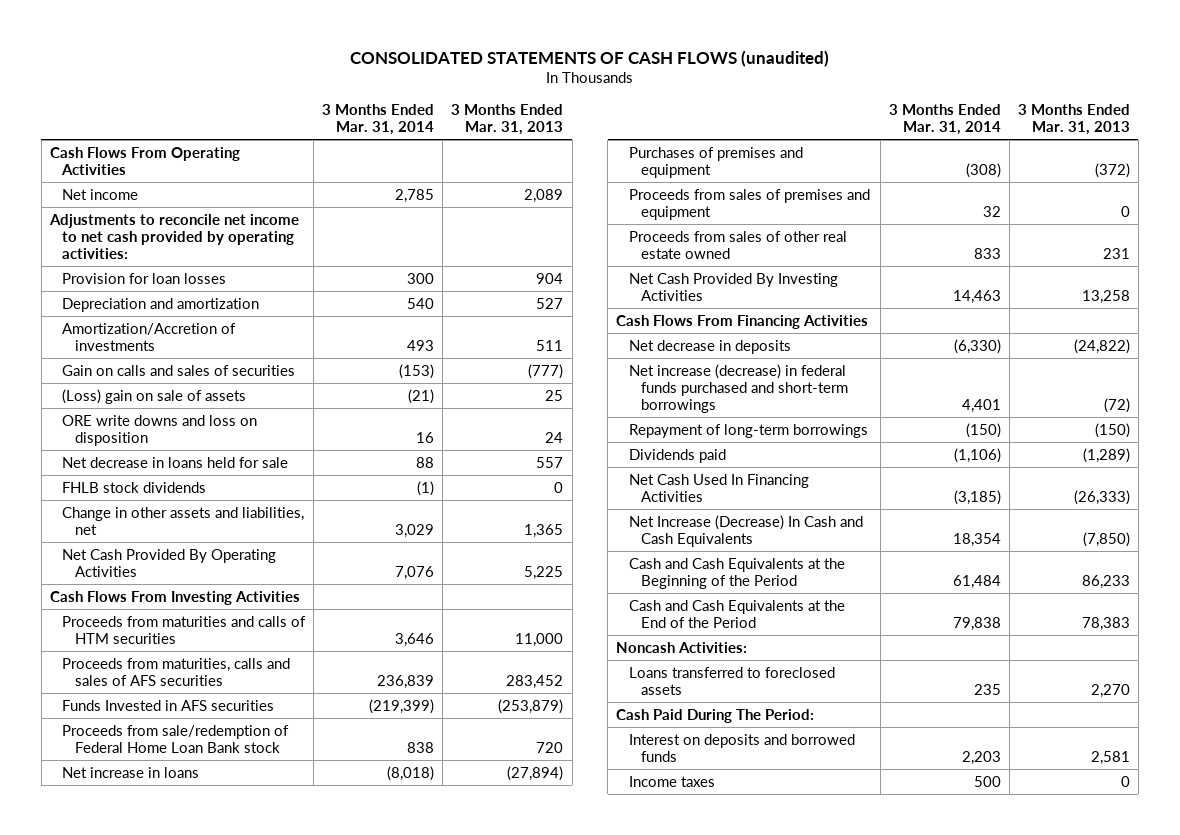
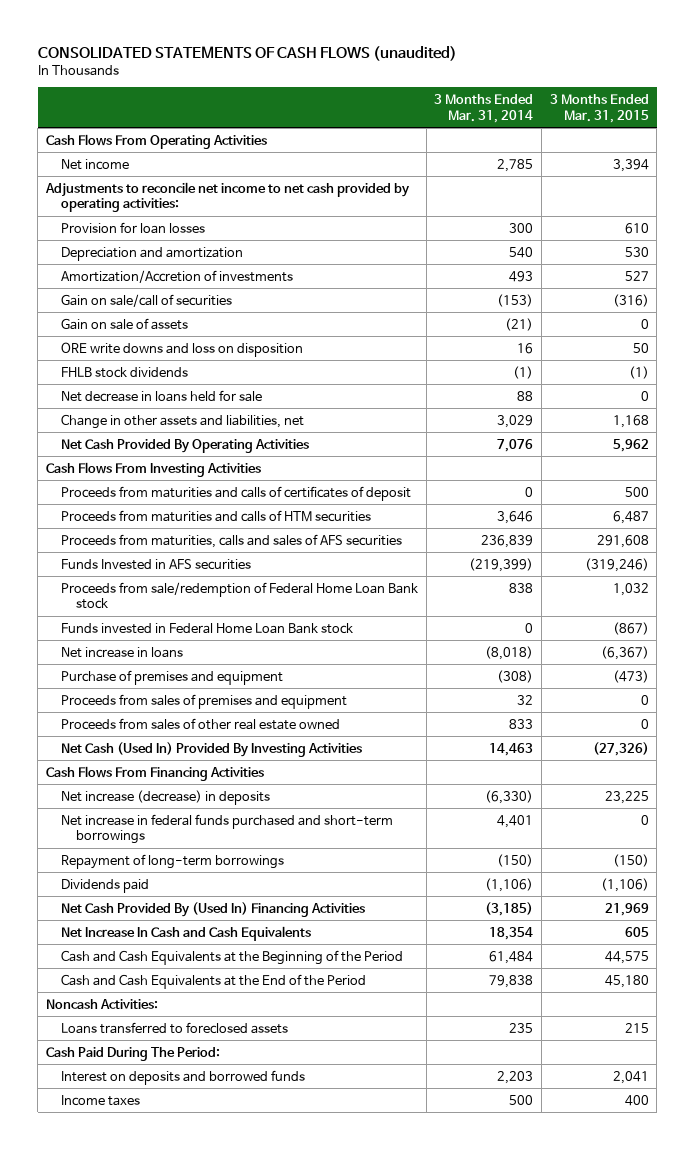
[451,104,564,135] 3 Months Ended Mar. 31, 2013 -> none
none -> [549,94,649,123] 3 Months Ended Mar. 31, 2015
[62,364,296,376] Gain on calls and sales of securities -> [61,293,233,307] Gain on sale/call of securities
[62,388,247,404] (Loss) gain on sale of assets -> [61,317,189,330] Gain on sale of assets
[62,456,289,468] Net decrease in loans held for sale -> [61,389,263,402] Net decrease in loans held for sale
none -> [61,485,412,501] Proceeds from maturities and calls of certificates of deposit
none -> [61,622,354,634] Funds invested in Federal Home Loan Bank stock
[628,146,803,178] Purchases of premises and equipment -> [61,669,284,685] Purchase of premises and equipment
[628,272,838,301] Net Cash Provided By Investing Activities -> [61,741,363,757] Net Cash (Used In) Provided By Investing Activities
[628,339,791,354] Net decrease in deposits -> [61,789,271,805] Net increase (decrease) in deposits
[628,363,849,413] Net increase (decrease) in federal funds purchased and short-term borrowings -> [61,813,394,845] Net increase in federal funds purchased and short-term borrowings
[628,473,809,502] Net Cash Used In Financing Activities -> [61,901,366,917] Net Cash Provided By (Used In) Financing Activities
[628,514,863,547] Net Increase (Decrease) In Cash and Cash Equivalents -> [61,925,312,941] Net Increase In Cash and Cash Equivalents

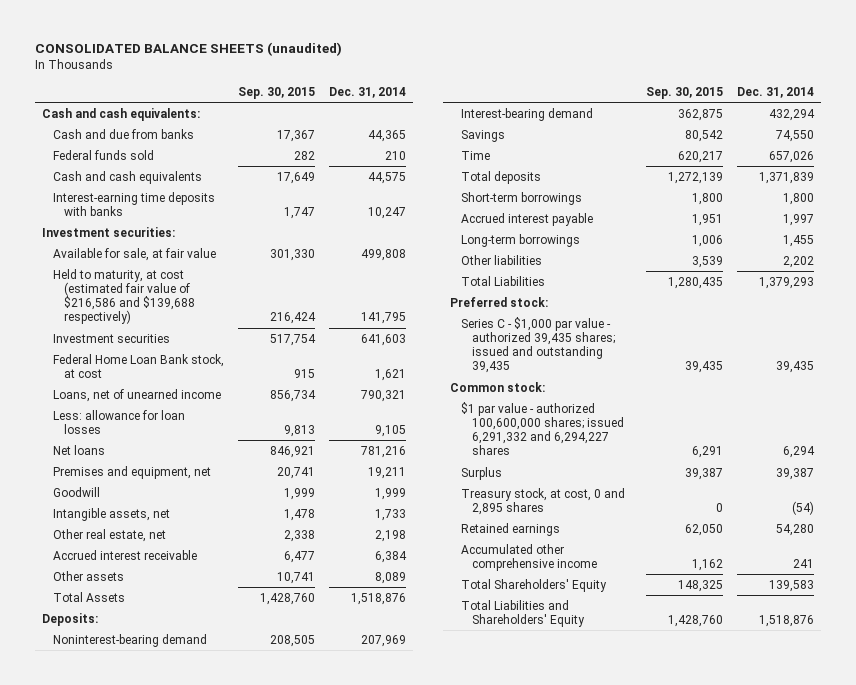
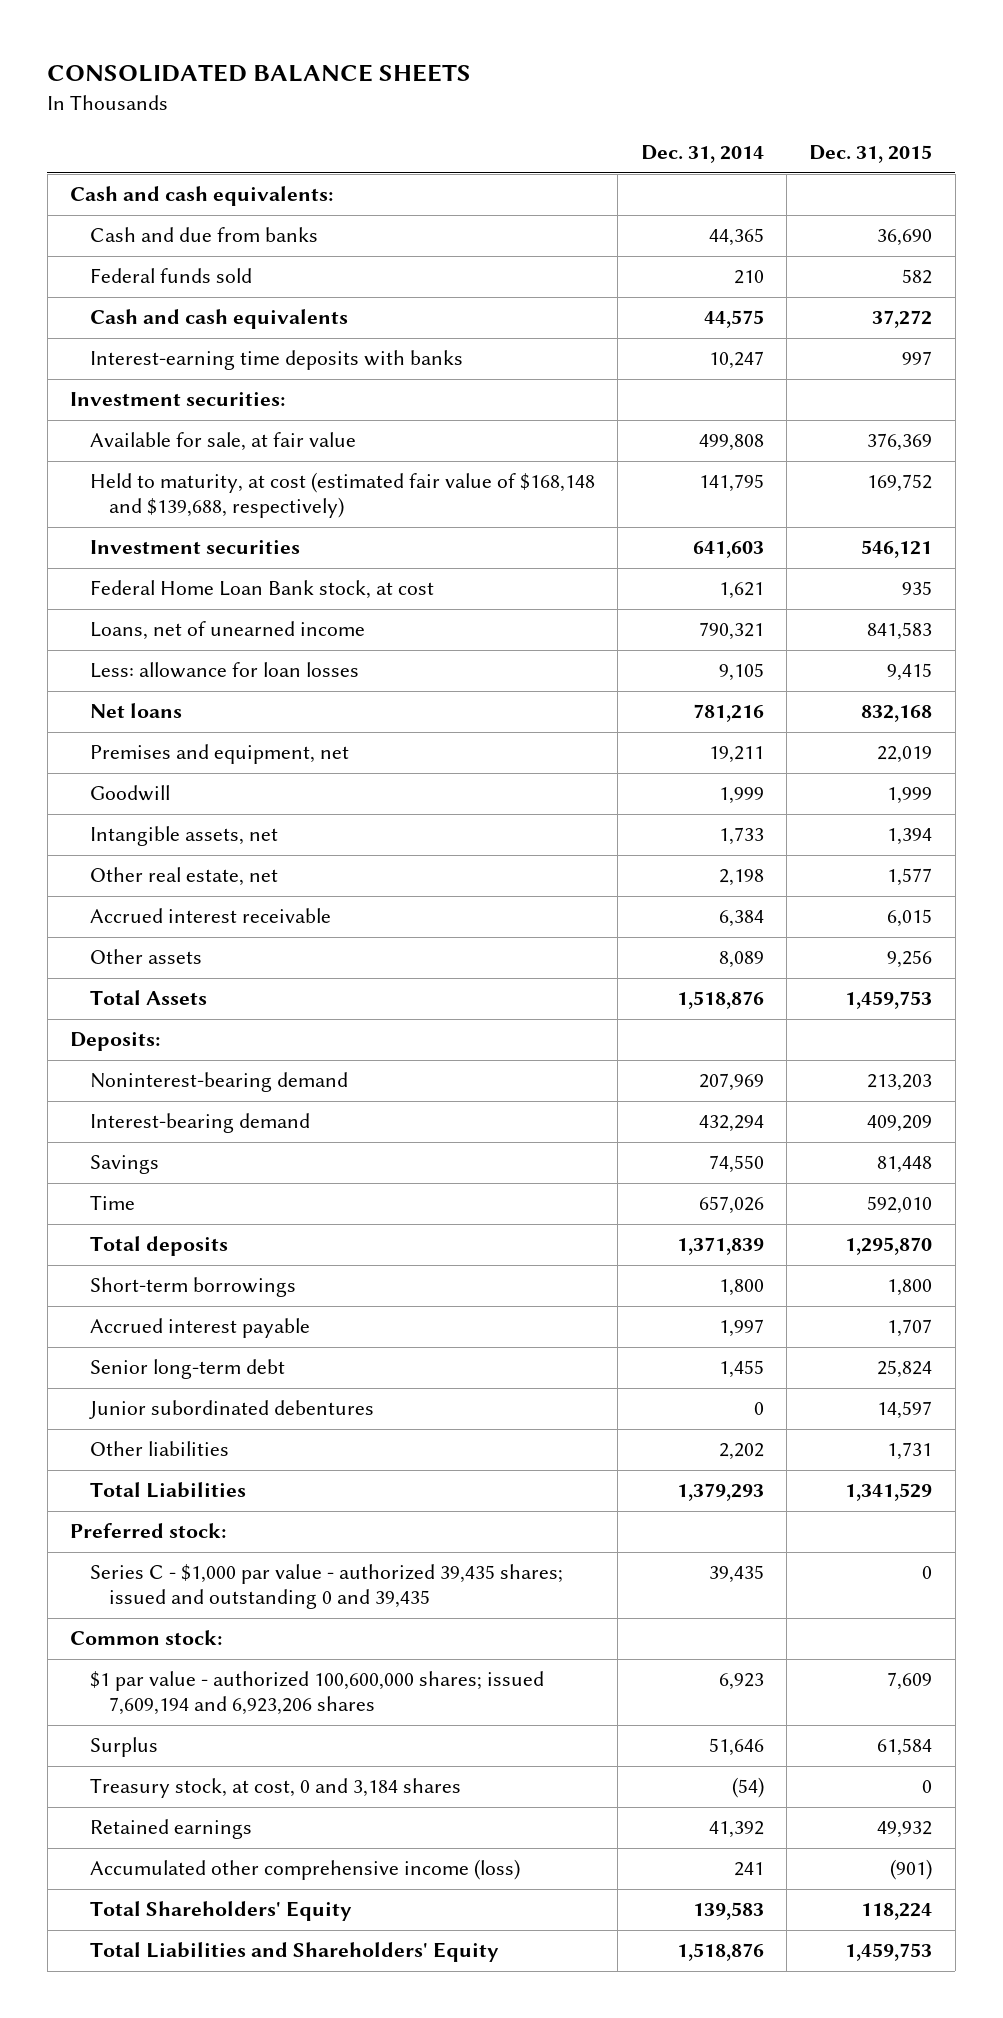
[34,42,342,57] CONSOLIDATED BALANCE SHEETS (unaudited) -> [47,63,472,82] CONSOLIDATED BALANCE SHEETS
[237,86,315,99] Sep. 30, 2015 -> none
none -> [809,145,933,164] Dec. 31, 2015
[52,268,196,325] Held to maturity, at cost (estimated fair value of $216,586 and $139,688 respectively) -> [89,472,595,519] Held to maturity, at cost (estimated fair value of $168,148 and $139,688, respectively)
[461,233,581,247] Long-term borrowings -> [89,1359,285,1380] Senior long-term debt
none -> [88,1400,374,1420] Junior subordinated debentures
[461,316,616,374] Series C - $1,000 par value - authorized 39,435 shares; issued and outstanding 39,435 -> [89,1564,563,1610] Series C - $1,000 par value - authorized 39,435 shares; issued and outstanding 0 and 39,435
[461,401,625,456] $1 par value - authorized 100,600,000 shares; issued 6,291,332 and 6,294,227 shares -> [89,1671,544,1716] $1 par value - authorized 100,600,000 shares; issued 7,609,194 and 6,923,206 shares
[783,446,816,459] 6,294 -> [718,1673,764,1691] 6,923
[776,467,815,480] 39,387 -> [708,1738,764,1757] 51,646
[461,487,626,515] Treasury stock, at cost, 0 and 2,895 shares -> [89,1778,461,1799] Treasury stock, at cost, 0 and 3,184 shares
[776,523,815,536] 54,280 -> [708,1821,764,1839] 41,392
[461,543,598,571] Accumulated other comprehensive income -> [89,1859,520,1881] Accumulated other comprehensive income (loss)

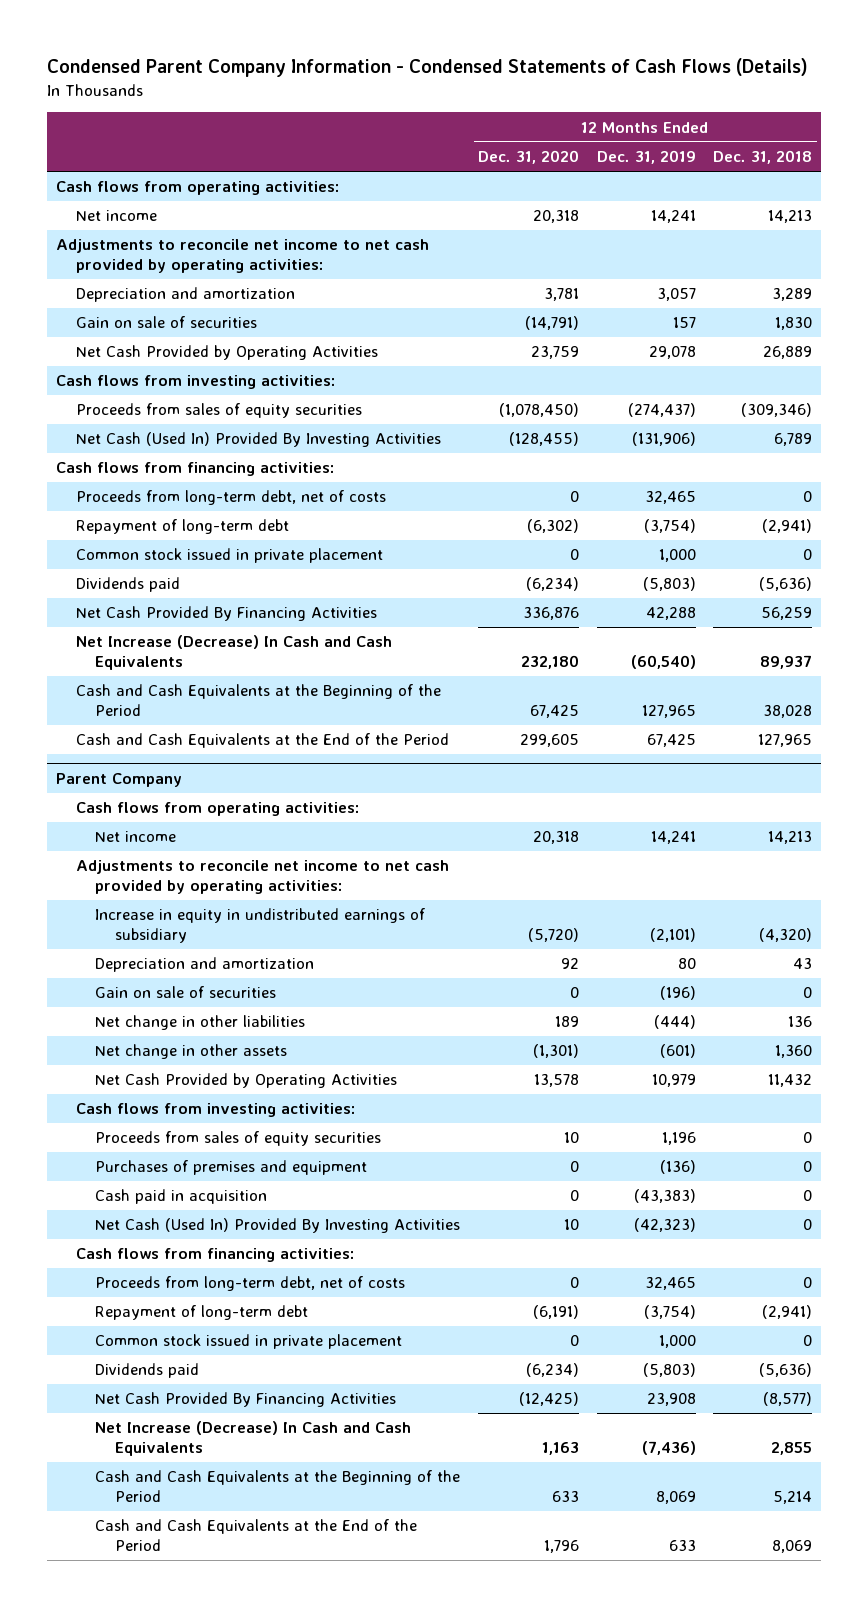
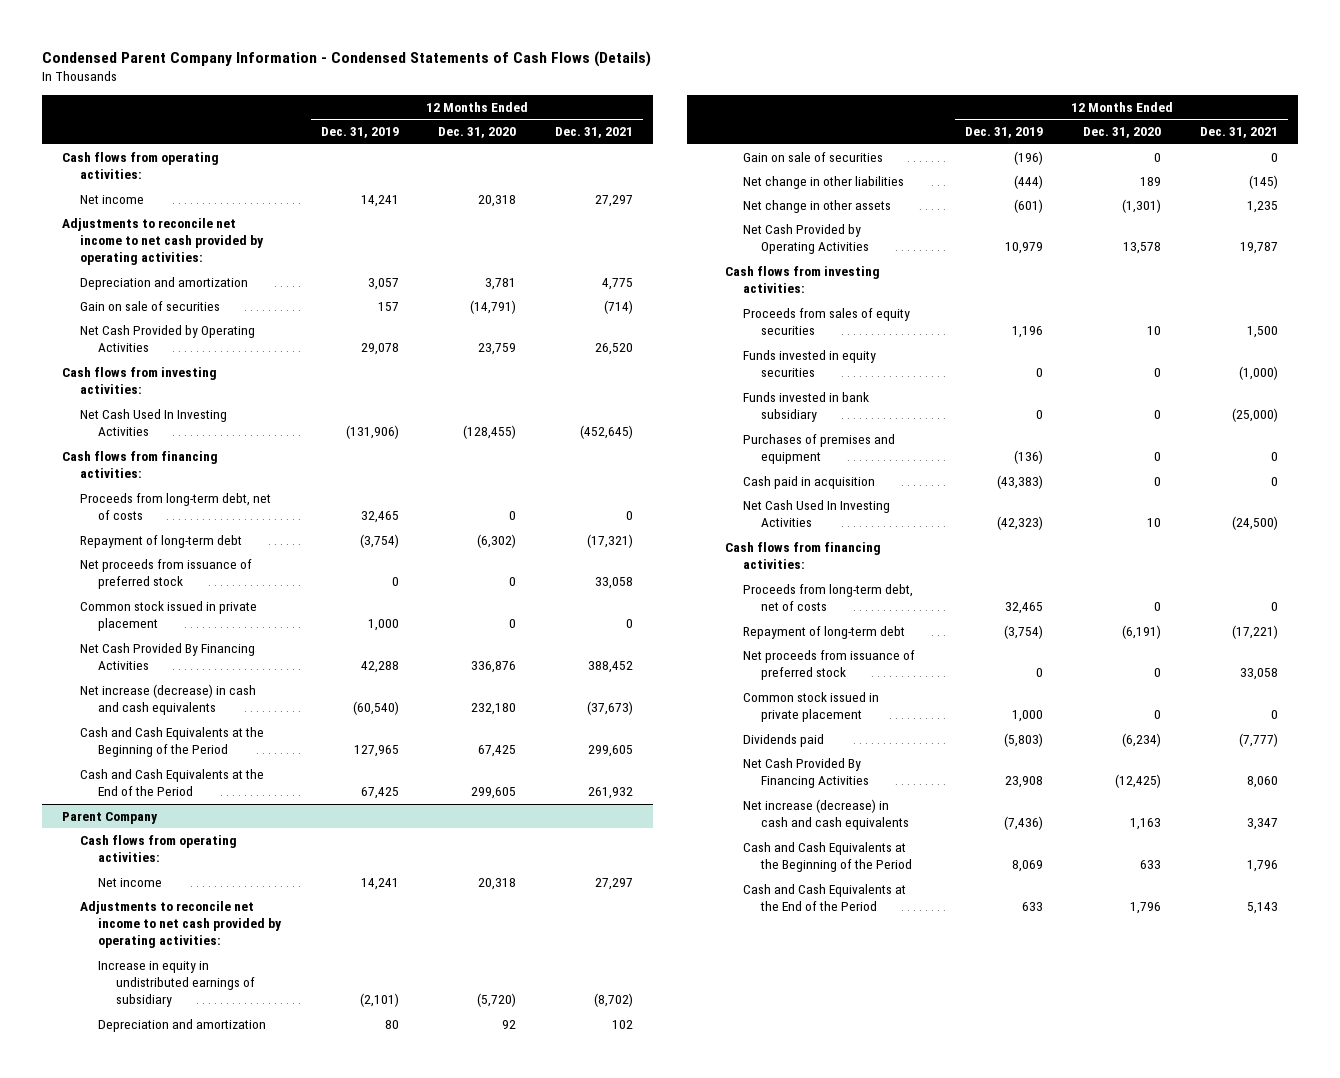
[713,150,813,165] Dec. 31, 2018 -> none
none -> [555,127,634,139] Dec. 31, 2021
[75,403,362,419] Proceeds from sales of equity securities -> none
[75,432,441,448] Net Cash (Used In) Provided By Investing Activities -> [80,408,228,437] Net Cash Used In Investing Activities
none -> [80,558,253,590] Net proceeds from issuance of preferred stock
[75,577,180,593] Dividends paid -> none
[75,635,392,670] Net Increase (Decrease) In Cash and Cash Equivalents -> [80,683,257,716] Net increase (decrease) in cash and cash equivalents
none -> [742,349,876,378] Funds invested in equity securities
none -> [742,391,869,423] Funds invested in bank subsidiary
[95,1218,461,1234] Net Cash (Used In) Provided By Investing Activities -> [742,499,890,528] Net Cash Used In Investing Activities
none -> [742,649,915,681] Net proceeds from issuance of preferred stock
[95,1421,412,1456] Net Increase (Decrease) In Cash and Cash Equivalents -> [742,798,910,831] Net increase (decrease) in cash and cash equivalents

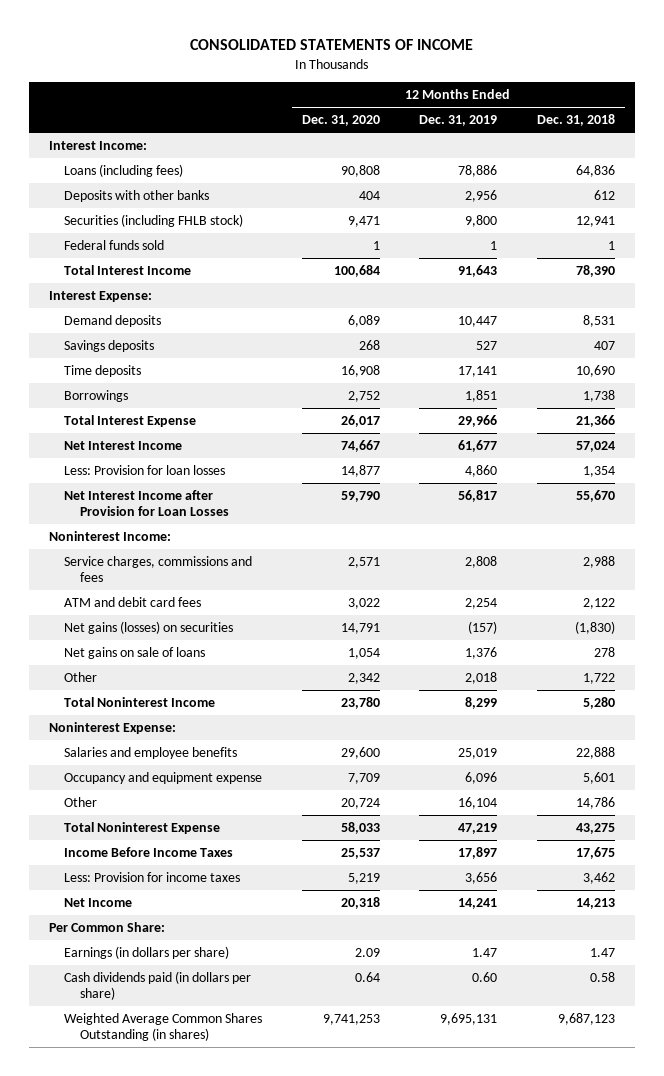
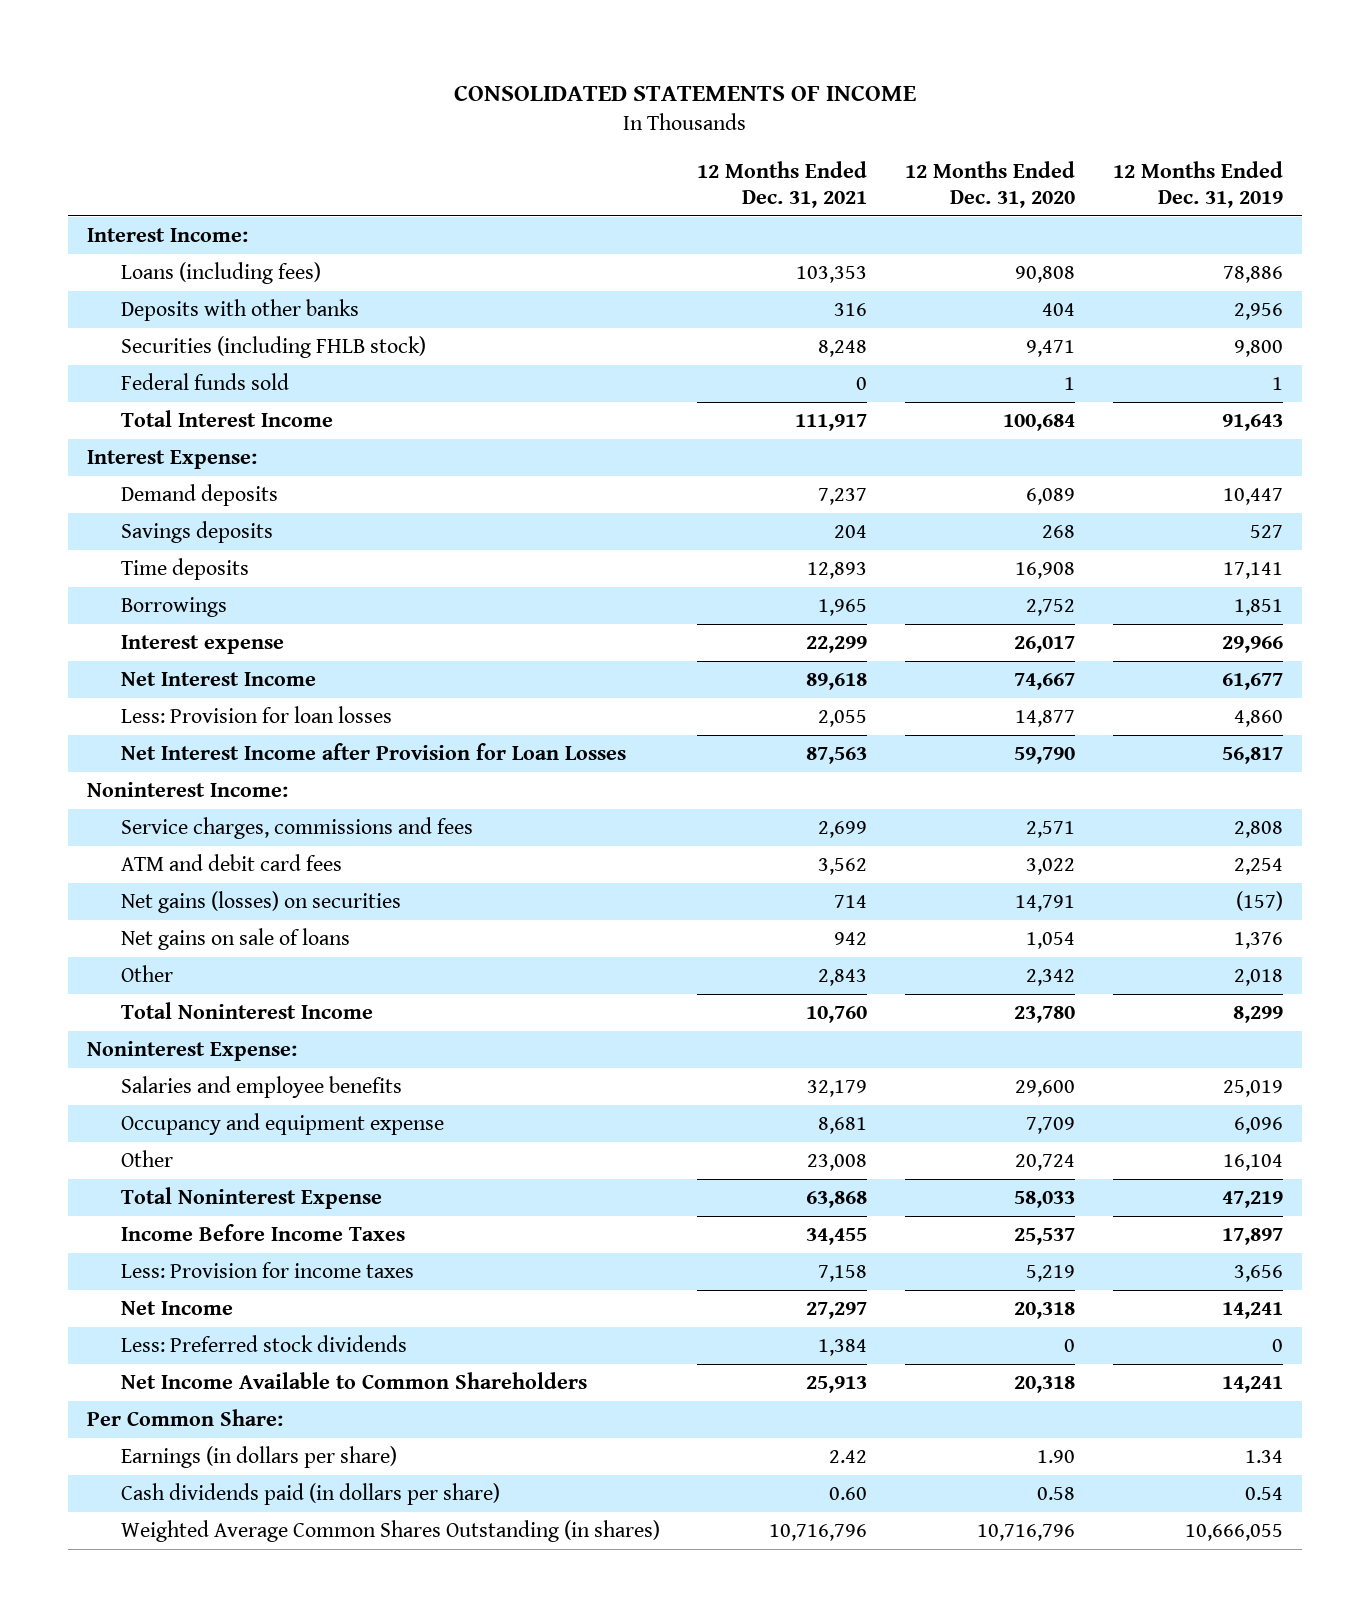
[537,114,616,127] Dec. 31, 2018 -> none
none -> [697,160,868,208] 12 Months Ended Dec. 31, 2021
[64,414,197,427] Total Interest Expense -> [120,635,284,655] Interest expense
none -> [120,1335,407,1353] Less: Preferred stock dividends
none -> [120,1372,587,1390] Net Income Available to Common Shareholders
[354,947,380,957] 2.09 -> [1037,1450,1076,1464] 1.90
[472,947,498,957] 1.47 -> [1244,1450,1283,1464] 1.34
[354,971,380,982] 0.64 -> [1037,1487,1076,1501] 0.58
[472,971,498,982] 0.60 -> [1244,1487,1283,1501] 0.54
[322,1013,380,1025] 9,741,253 -> [977,1524,1076,1542] 10,716,796
[440,1012,498,1025] 9,695,131 -> [1184,1524,1283,1542] 10,666,055

